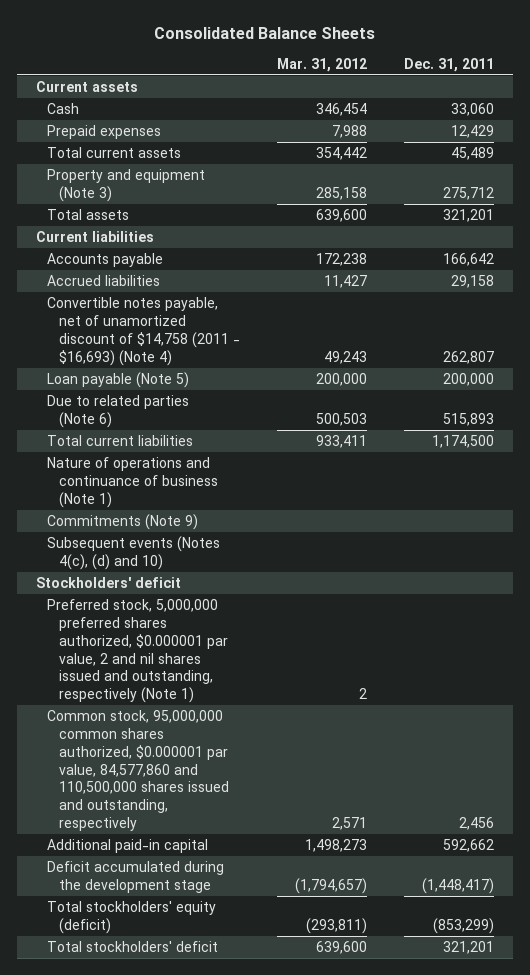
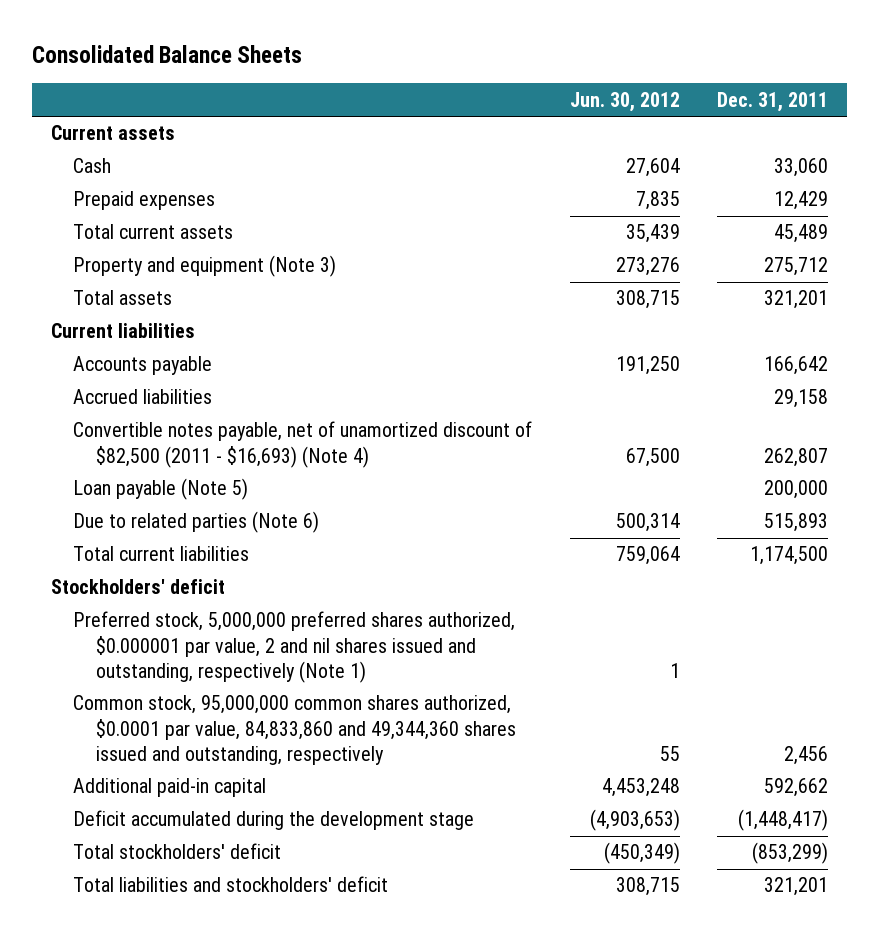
[276,57,367,72] Mar. 31, 2012 -> none
none -> [569,91,680,112] Jun. 30, 2012
[47,297,240,366] Convertible notes payable, net of unamortized discount of $14,758 (2011 - $16,693) (Note 4) -> [73,421,533,468] Convertible notes payable, net of unamortized discount of $82,500 (2011 - $16,693) (Note 4)
[47,457,218,508] Nature of operations and continuance of business (Note 1) -> none
[47,514,199,531] Commitments (Note 9) -> none
[47,536,221,570] Subsequent events (Notes 4(c), (d) and 10) -> none
[47,710,229,832] Common stock, 95,000,000 common shares authorized, $0.000001 par value, 84,577,860 and 110,500,000 shares issued and outstanding, respectively -> [73,695,516,765] Common stock, 95,000,000 common shares authorized, $0.0001 par value, 84,833,860 and 49,344,360 shares issued and outstanding, respectively
[47,901,217,934] Total stockholders' equity (deficit) -> [73,843,282,860] Total stockholders' deficit
[47,941,219,953] Total stockholders' deficit -> [73,876,389,893] Total liabilities and stockholders' deficit

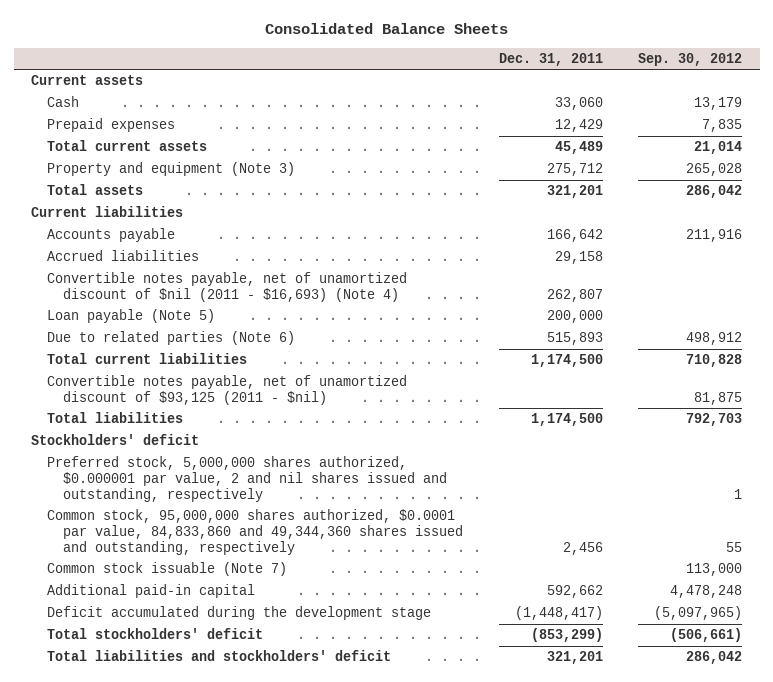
[569,91,680,112] Jun. 30, 2012 -> none
none -> [637,52,742,66] Sep. 30, 2012
[73,421,533,468] Convertible notes payable, net of unamortized discount of $82,500 (2011 - $16,693) (Note 4) -> [47,272,408,302] Convertible notes payable, net of unamortized discount of $nil (2011 - $16,693) (Note 4)
none -> [47,375,408,405] Convertible notes payable, net of unamortized discount of $93,125 (2011 - $nil)
none -> [47,412,184,424] Total liabilities
[73,611,516,683] Preferred stock, 5,000,000 preferred shares authorized, $0.000001 par value, 2 and nil shares issued and outstanding, respectively (Note 1) -> [47,456,448,502] Preferred stock, 5,000,000 shares authorized, $0.000001 par value, 2 and nil shares issued and outstanding, respectively
[73,695,516,765] Common stock, 95,000,000 common shares authorized, $0.0001 par value, 84,833,860 and 49,344,360 shares issued and outstanding, respectively -> [47,509,464,555] Common stock, 95,000,000 shares authorized, $0.0001 par value, 84,833,860 and 49,344,360 shares issued and outstanding, respectively
none -> [47,562,288,577] Common stock issuable (Note 7)

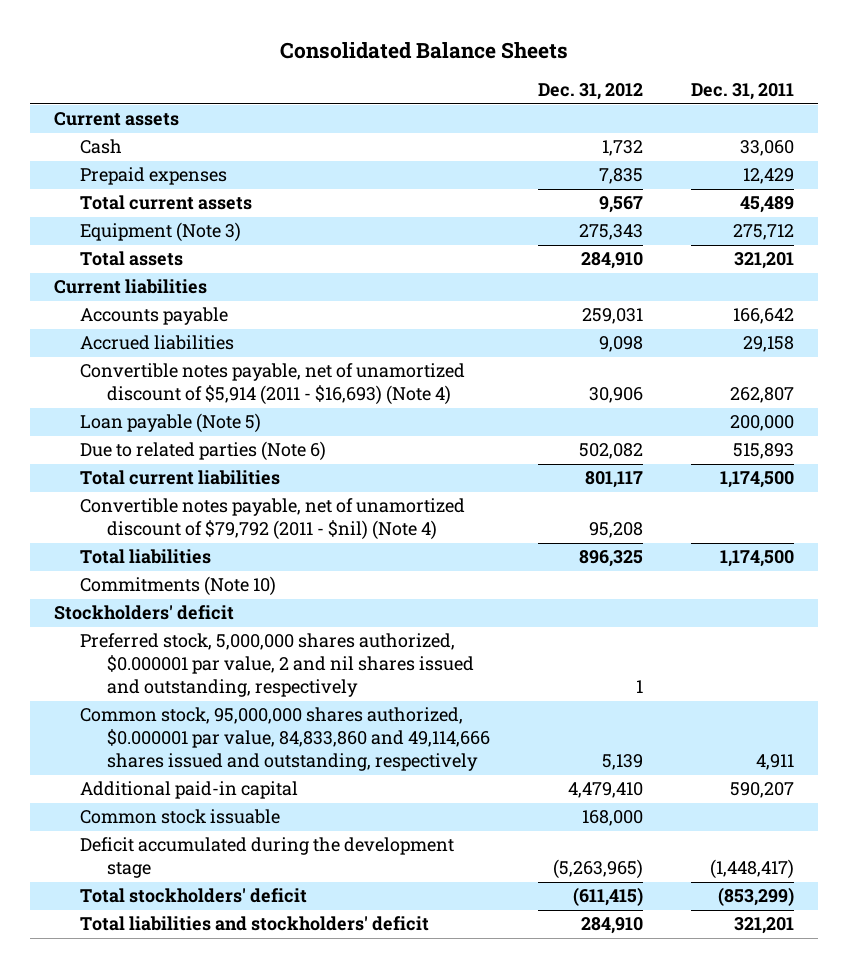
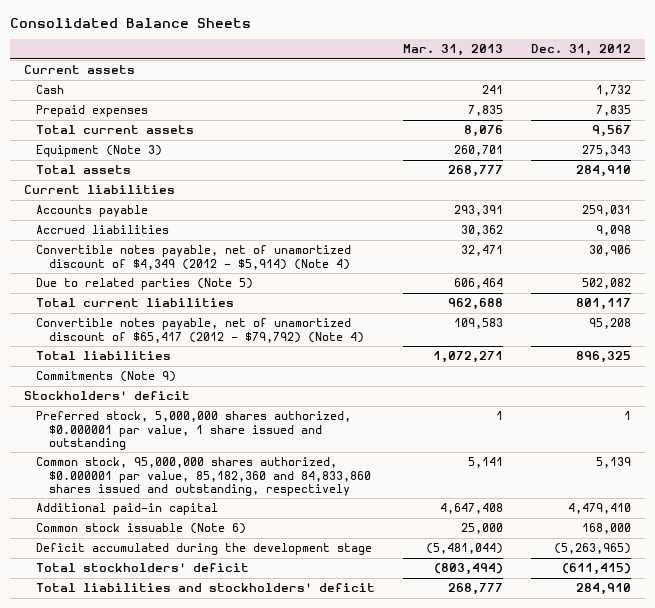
[691,83,795,101] Dec. 31, 2011 -> none
none -> [403,44,504,57] Mar. 31, 2013
[80,413,262,434] Loan payable (Note 5) -> none
[80,363,466,406] Convertible notes payable, net of unamortized discount of $5,914 (2011 - $16,693) (Note 4) -> [36,245,352,270] Convertible notes payable, net of unamortized discount of $4,349 (2012 - $5,914) (Note 4)
[80,441,327,462] Due to related parties (Note 6) -> [36,278,254,291] Due to related parties (Note 5)
[80,498,466,541] Convertible notes payable, net of unamortized discount of $79,792 (2011 - $nil) (Note 4) -> [36,318,364,343] Convertible notes payable, net of unamortized discount of $65,417 (2012 - $79,792) (Note 4)
[80,576,277,597] Commitments (Note 10) -> [36,371,177,383] Commitments (Note 9)
[80,633,475,698] Preferred stock, 5,000,000 shares authorized, $0.000001 par value, 2 and nil shares issued and outstanding, respectively -> [36,411,352,450] Preferred stock, 5,000,000 shares authorized, $0.000001 par value, 1 share issued and outstanding
[80,707,491,772] Common stock, 95,000,000 shares authorized, $0.000001 par value, 84,833,860 and 49,114,666 shares issued and outstanding, respectively -> [36,457,371,496] Common stock, 95,000,000 shares authorized, $0.000001 par value, 85,182,360 and 84,833,860 shares issued and outstanding, respectively
[80,809,281,825] Common stock issuable -> [36,523,247,535] Common stock issuable (Note 6)

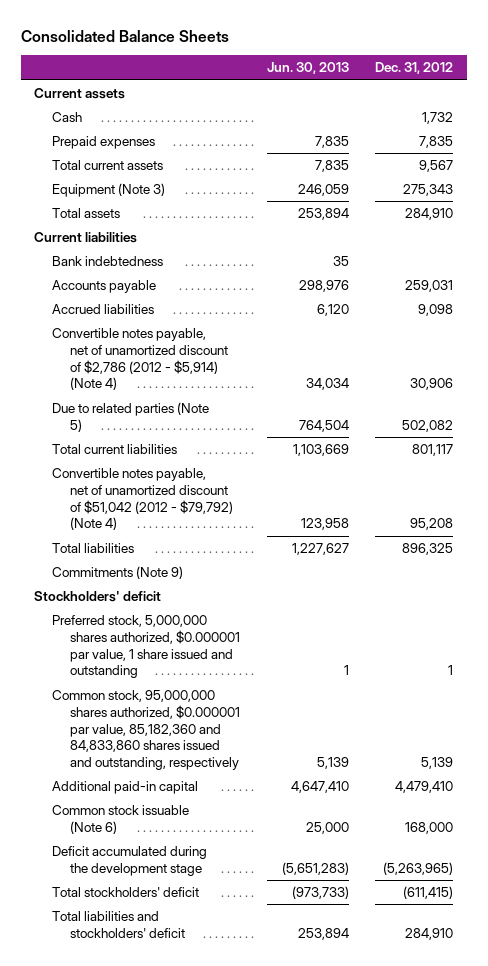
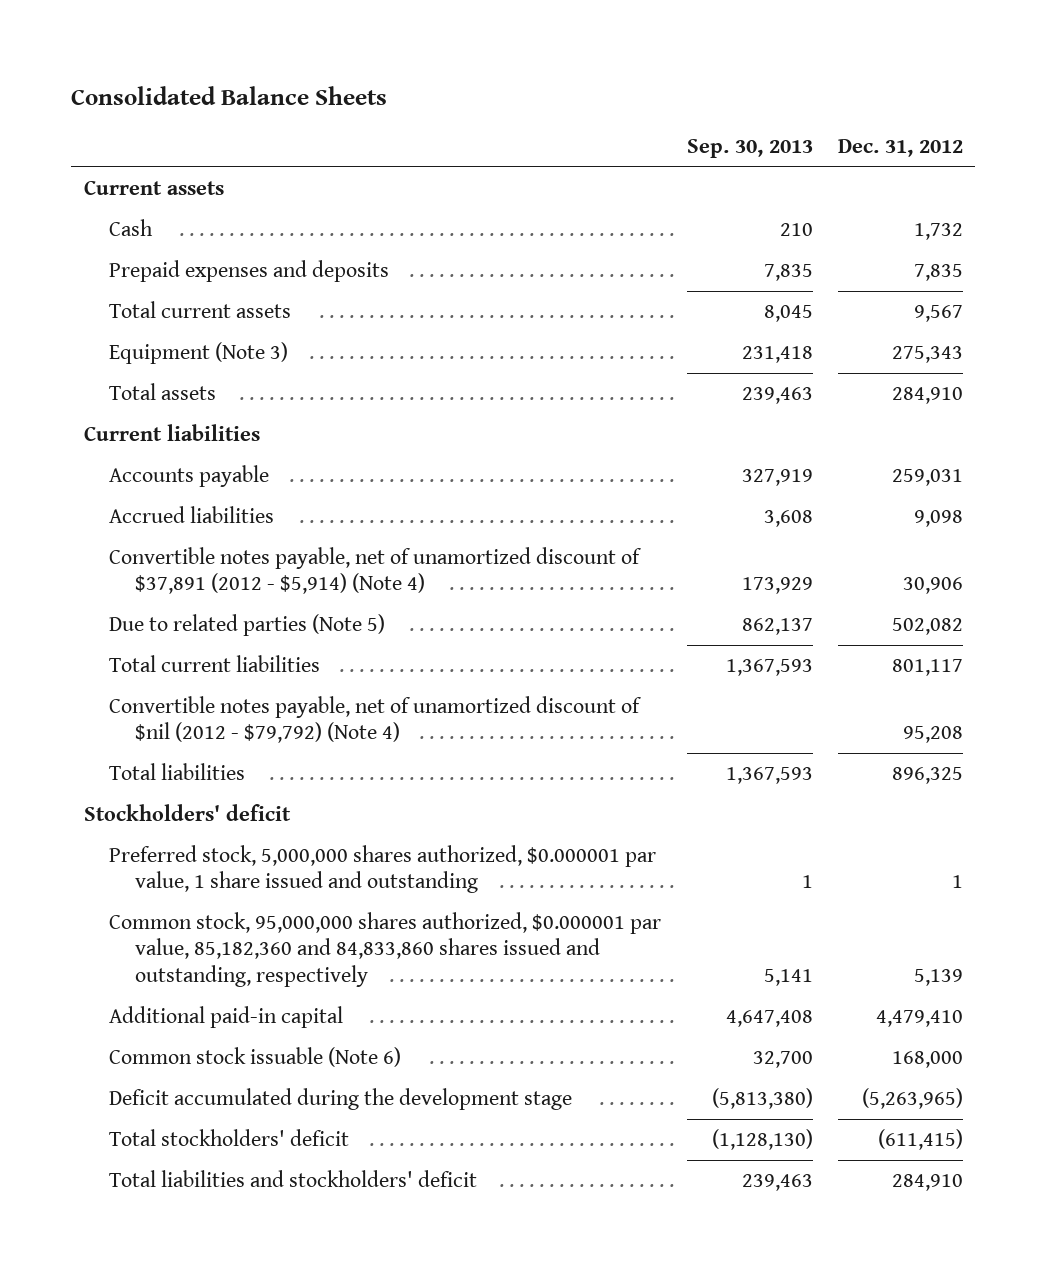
[266,62,349,75] Jun. 30, 2013 -> none
none -> [686,139,813,159] Sep. 30, 2013
[52,136,156,150] Prepaid expenses -> [109,259,390,282] Prepaid expenses and deposits
[52,256,164,267] Bank indebtedness -> none
[52,328,229,391] Convertible notes payable, net of unamortized discount of $2,786 (2012 - $5,914) (Note 4) -> [109,546,643,595] Convertible notes payable, net of unamortized discount of $37,891 (2012 - $5,914) (Note 4)
[52,468,234,531] Convertible notes payable, net of unamortized discount of $51,042 (2012 - $79,792) (Note 4) -> [109,695,643,744] Convertible notes payable, net of unamortized discount of $nil (2012 - $79,792) (Note 4)
[52,566,184,580] Commitments (Note 9) -> none

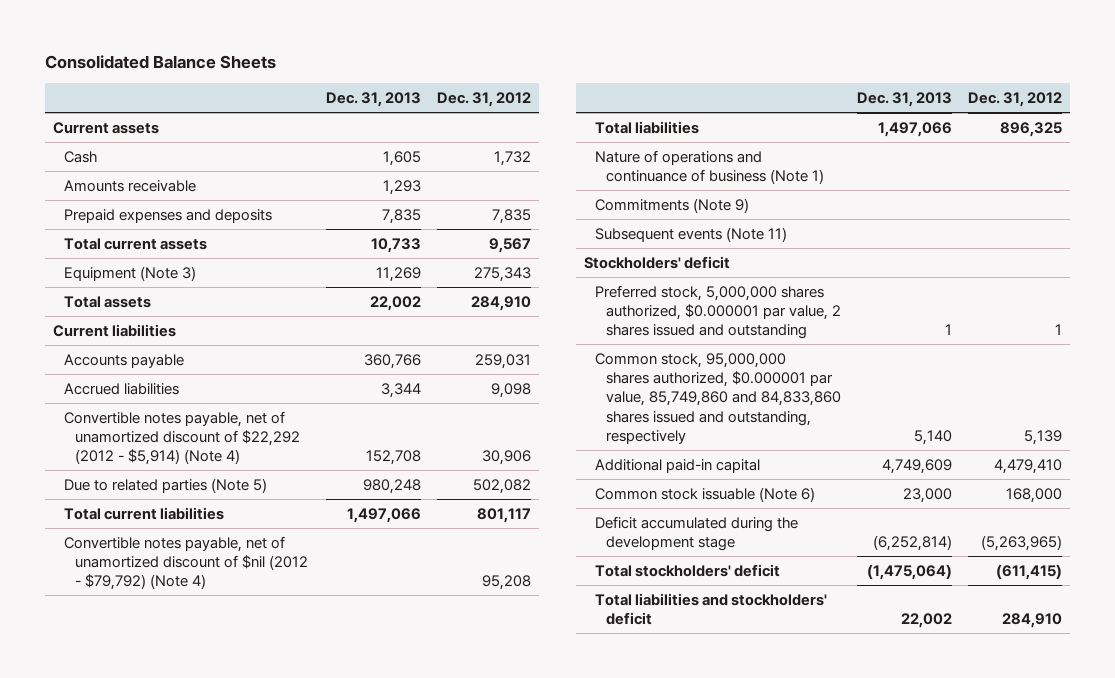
[686,139,813,159] Sep. 30, 2013 -> none
none -> [325,91,421,107] Dec. 31, 2013
none -> [63,179,196,192] Amounts receivable
[109,546,643,595] Convertible notes payable, net of unamortized discount of $37,891 (2012 - $5,914) (Note 4) -> [63,410,300,466] Convertible notes payable, net of unamortized discount of $22,292 (2012 - $5,914) (Note 4)
none -> [594,149,824,185] Nature of operations and continuance of business (Note 1)
none -> [594,197,749,213] Commitments (Note 9)
none -> [594,226,787,242] Subsequent events (Note 11)
[109,844,657,894] Preferred stock, 5,000,000 shares authorized, $0.000001 par value, 1 share issued and outstanding -> [594,284,841,340] Preferred stock, 5,000,000 shares authorized, $0.000001 par value, 2 shares issued and outstanding
[109,911,662,987] Common stock, 95,000,000 shares authorized, $0.000001 par value, 85,182,360 and 84,833,860 shares issued and outstanding, respectively -> [594,352,841,444] Common stock, 95,000,000 shares authorized, $0.000001 par value, 85,749,860 and 84,833,860 shares issued and outstanding, respectively

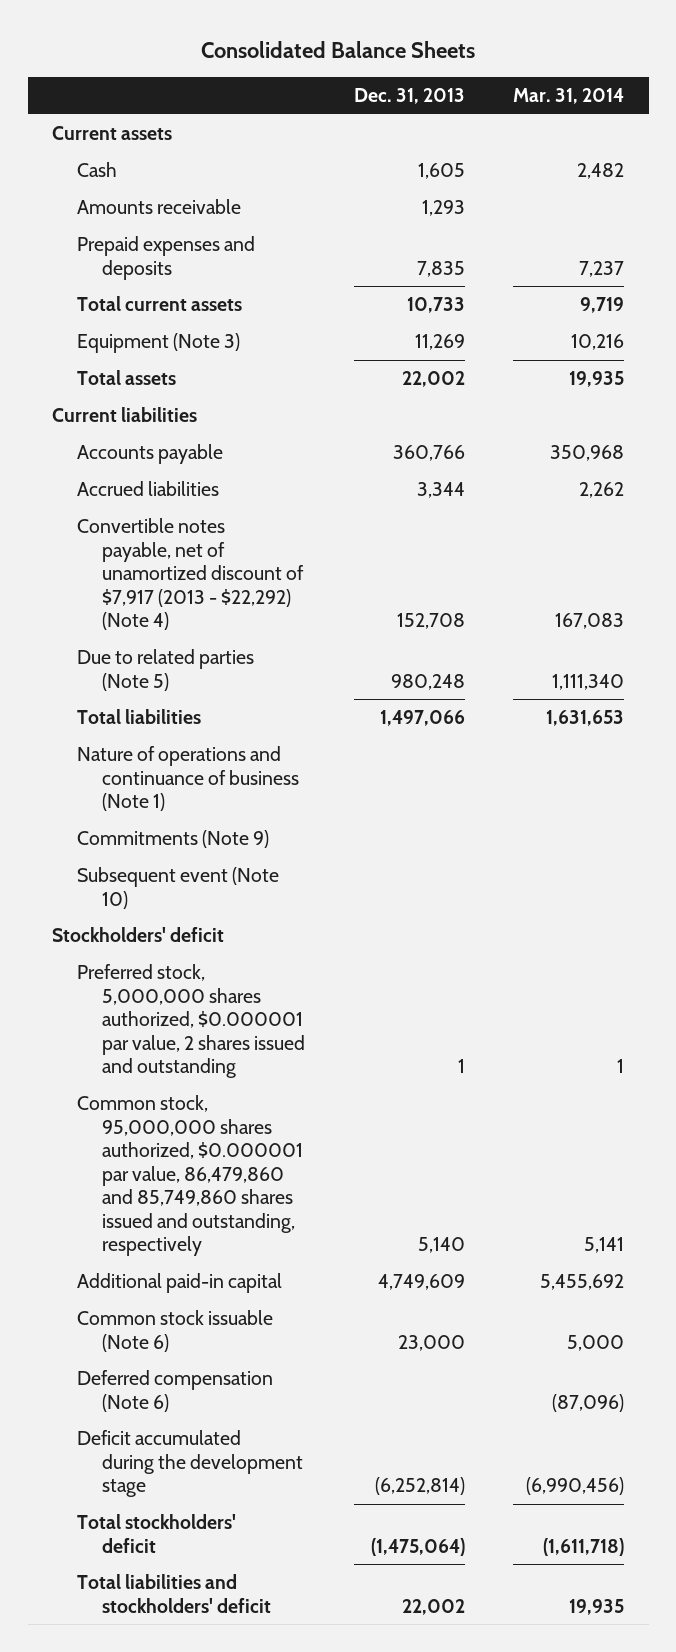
[436,91,531,107] Dec. 31, 2012 -> none
none -> [513,87,625,104] Mar. 31, 2014
[63,410,300,466] Convertible notes payable, net of unamortized discount of $22,292 (2012 - $5,914) (Note 4) -> [77,518,305,631] Convertible notes payable, net of unamortized discount of $7,917 (2013 - $22,292) (Note 4)
[63,506,224,520] Total current liabilities -> none
[63,535,308,591] Convertible notes payable, net of unamortized discount of $nil (2012 - $79,792) (Note 4) -> none
[594,226,787,242] Subsequent events (Note 11) -> [77,867,280,909] Subsequent event (Note 10)
[594,352,841,444] Common stock, 95,000,000 shares authorized, $0.000001 par value, 85,749,860 and 84,833,860 shares issued and outstanding, respectively -> [77,1095,304,1257] Common stock, 95,000,000 shares authorized, $0.000001 par value, 86,479,860 and 85,749,860 shares issued and outstanding, respectively
none -> [77,1370,274,1412] Deferred compensation (Note 6)

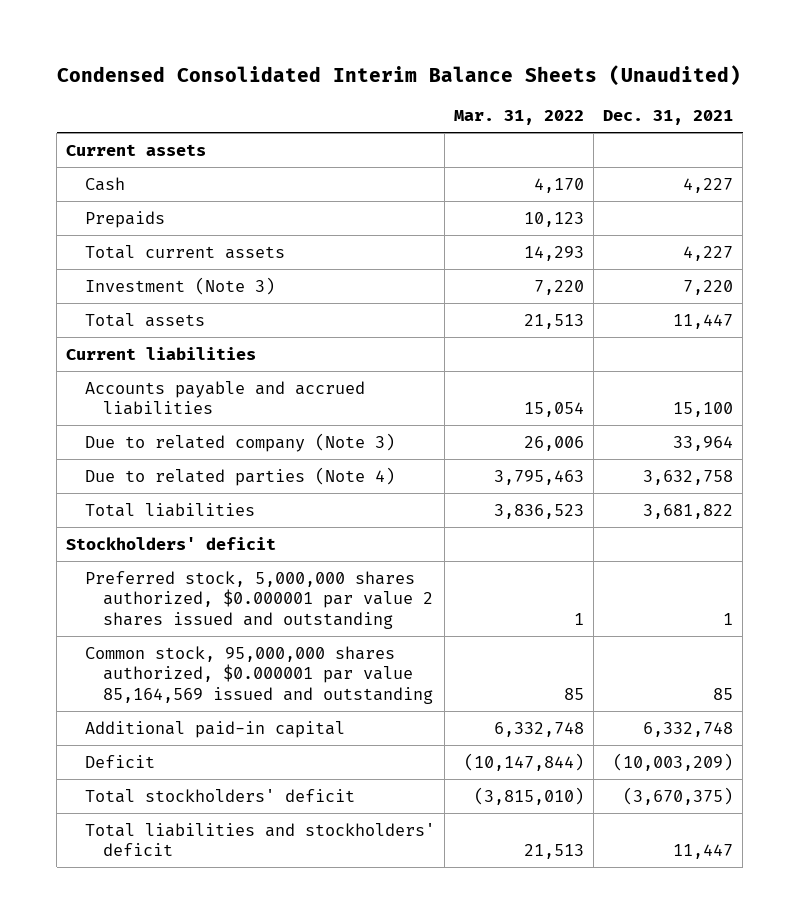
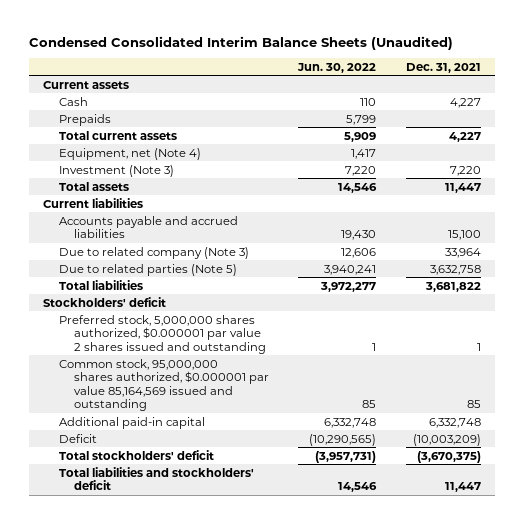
[453,110,584,126] Mar. 31, 2022 -> none
none -> [297,62,377,73] Jun. 30, 2022
none -> [58,147,201,160] Equipment, net (Note 4)
[84,466,395,486] Due to related parties (Note 4) -> [58,263,237,276] Due to related parties (Note 5)

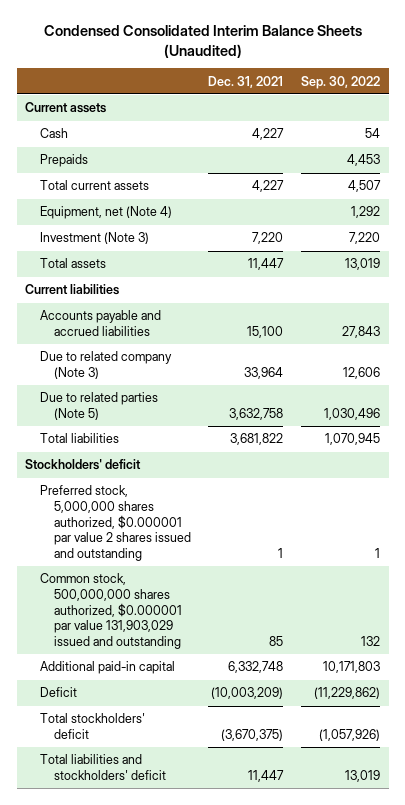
[297,62,377,73] Jun. 30, 2022 -> none
none -> [300,75,380,89] Sep. 30, 2022
[58,358,270,412] Common stock, 95,000,000 shares authorized, $0.000001 par value 85,164,569 issued and outstanding -> [39,573,182,649] Common stock, 500,000,000 shares authorized, $0.000001 par value 131,903,029 issued and outstanding

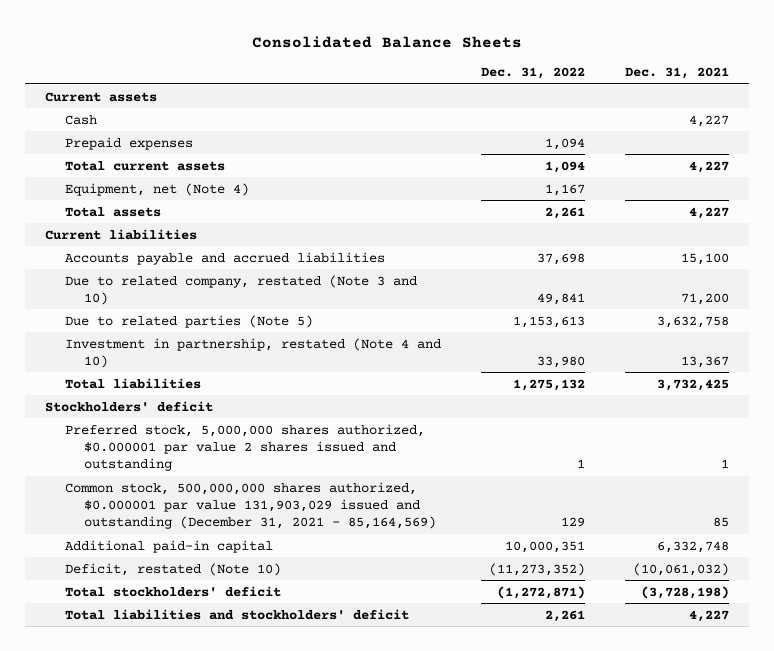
[43,25,362,58] Condensed Consolidated Interim Balance Sheets (Unaudited) -> [252,35,523,48] Consolidated Balance Sheets
[300,75,380,89] Sep. 30, 2022 -> none
none -> [480,67,585,80] Dec. 31, 2022
[39,154,88,168] Prepaids -> [64,136,193,150] Prepaid expenses
[39,232,149,245] Investment (Note 3) -> none
[248,258,285,271] 11,447 -> [688,206,729,219] 4,227
[39,351,172,379] Due to related company (Note 3) -> [64,274,417,305] Due to related company, restated (Note 3 and 10)
[244,366,284,379] 33,964 -> [680,292,729,305] 71,200
none -> [64,337,441,368] Investment in partnership, restated (Note 4 and 10)
[230,433,284,446] 3,681,822 -> [656,378,729,391] 3,732,425
[39,573,182,649] Common stock, 500,000,000 shares authorized, $0.000001 par value 131,903,029 issued and outstanding -> [64,481,437,530] Common stock, 500,000,000 shares authorized, $0.000001 par value 131,903,029 issued and outstanding (December 31, 2021 - 85,164,569)
[39,687,77,698] Deficit -> [64,562,281,576] Deficit, restated (Note 10)
[211,687,284,700] (10,003,209) -> [632,562,729,576] (10,061,032)
[221,728,284,741] (3,670,375) -> [640,585,729,599] (3,728,198)
[248,769,285,782] 11,447 -> [688,609,729,622] 4,227

